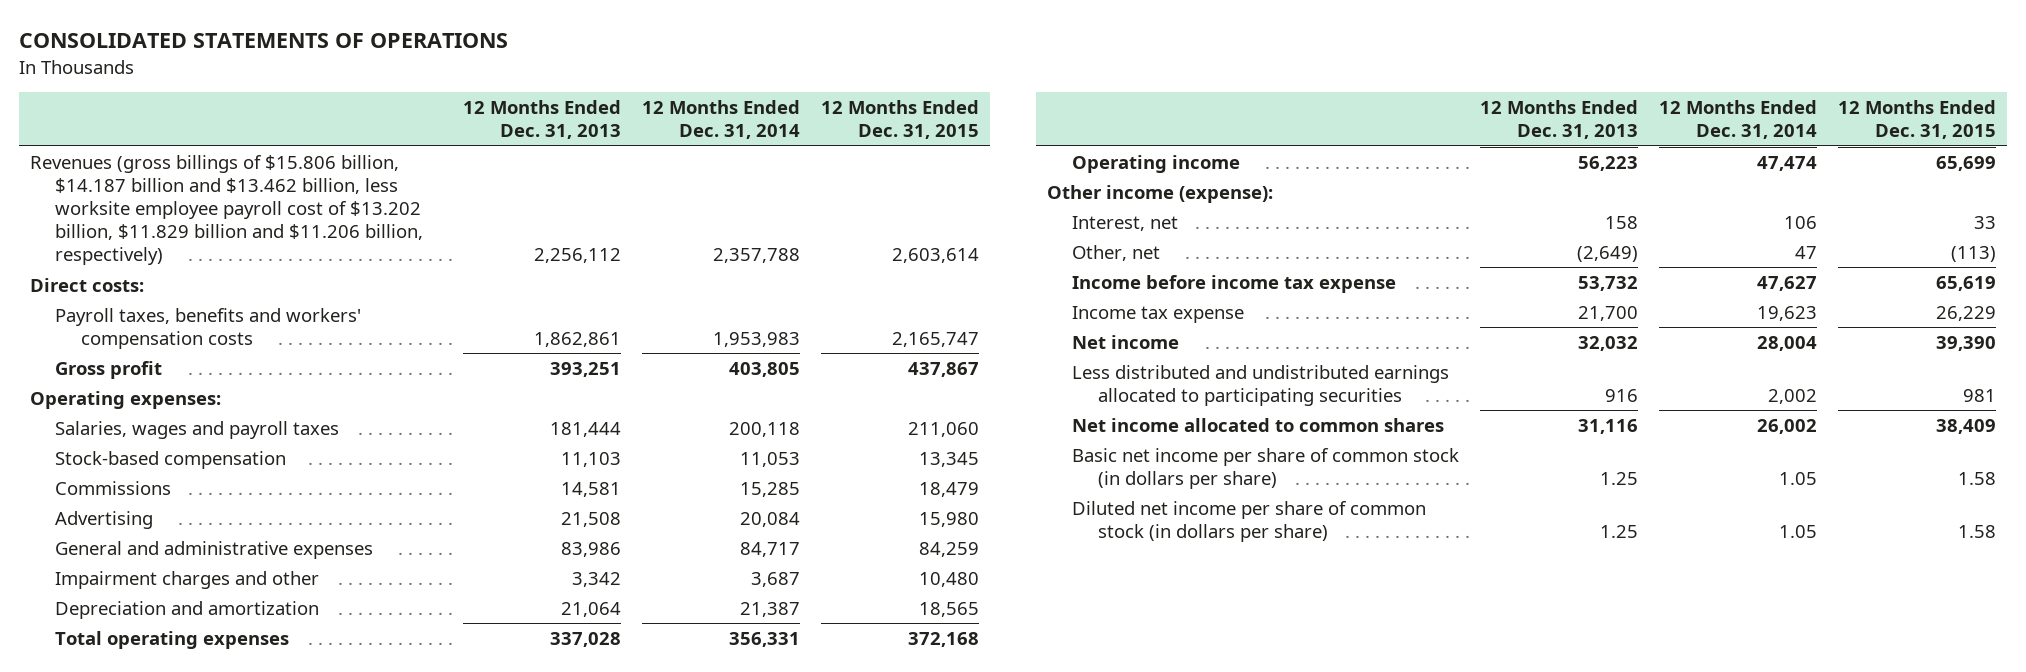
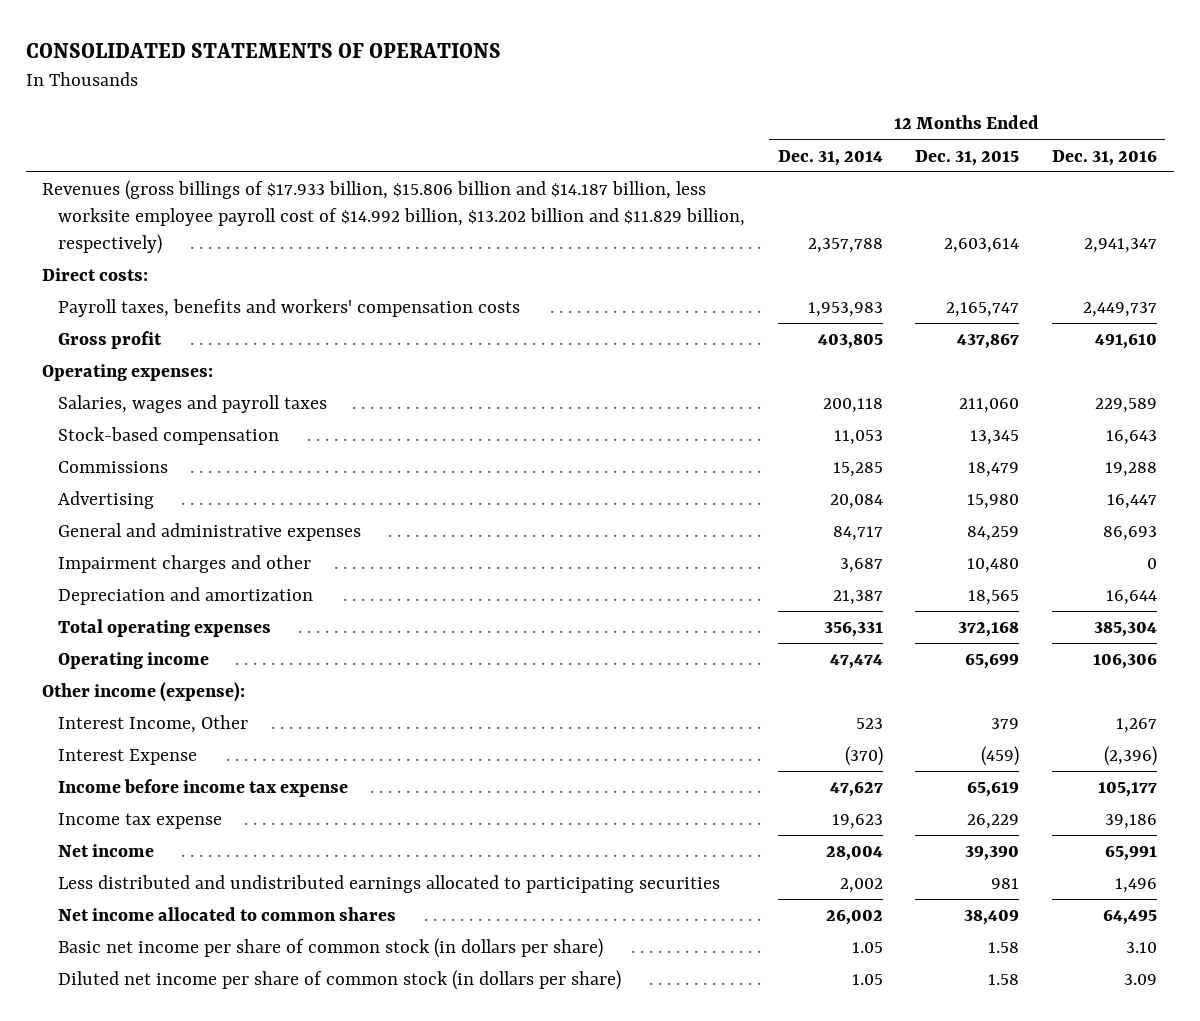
[463,100,622,140] 12 Months Ended Dec. 31, 2013 -> none
none -> [1052,149,1158,166] Dec. 31, 2016
[29,154,424,266] Revenues (gross billings of $15.806 billion, $14.187 billion and $13.462 billion, less worksite employee payroll cost of $13.202 billion, $11.829 billion and $11.206 billion, respectively) -> [42,180,745,254] Revenues (gross billings of $17.933 billion, $15.806 billion and $14.187 billion, less worksite employee payroll cost of $14.992 billion, $13.202 billion and $11.829 billion, respectively)
[1072,215,1179,231] Interest, net -> none
[1072,244,1161,261] Other, net -> none
none -> [57,715,248,734] Interest Income, Other
none -> [57,749,197,766] Interest Expense

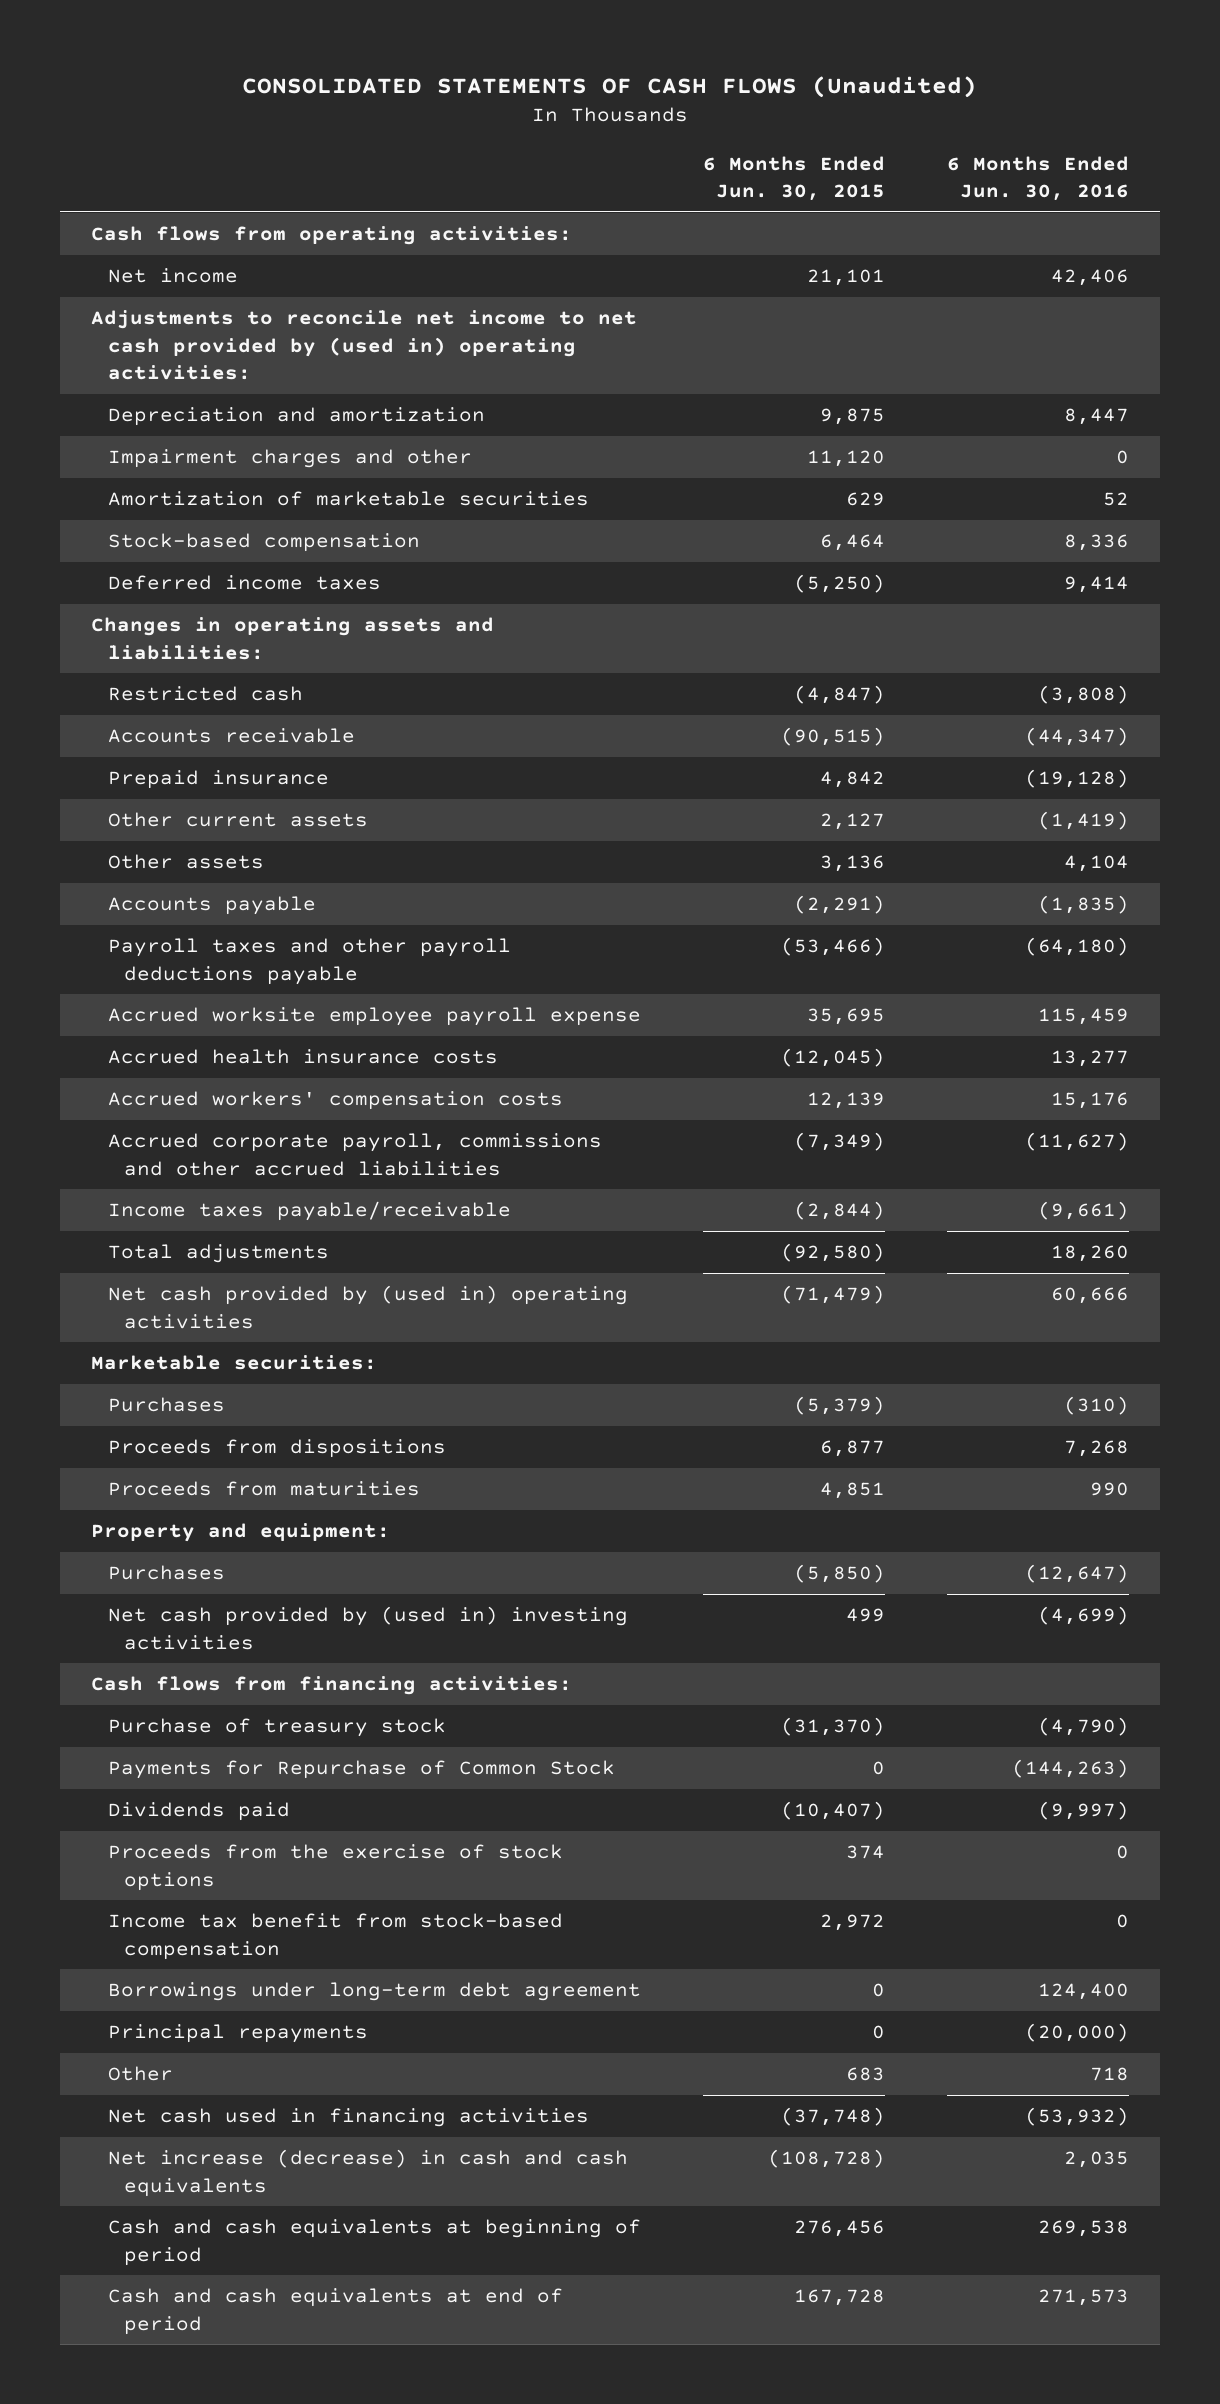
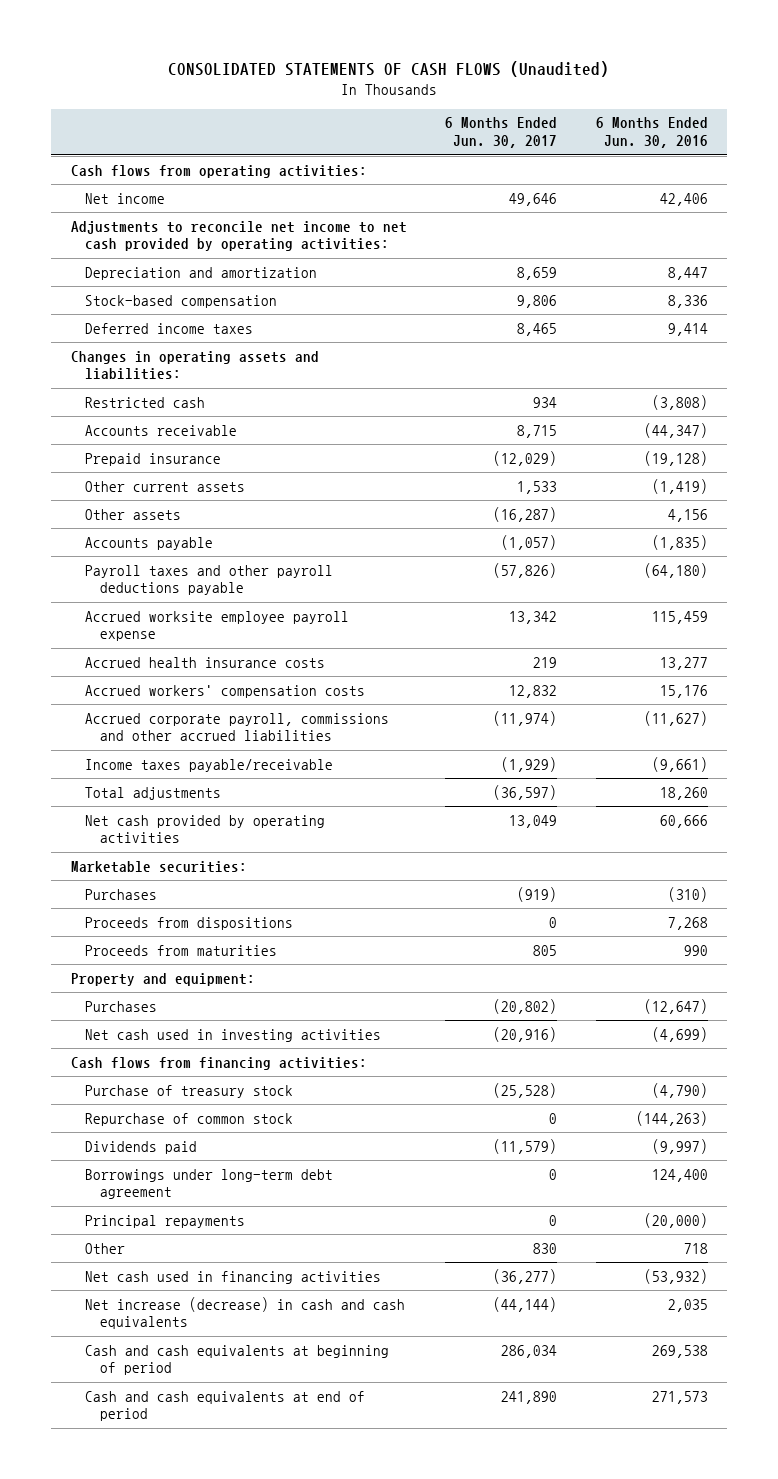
[702,155,885,202] 6 Months Ended Jun. 30, 2015 -> none
none -> [445,117,558,149] 6 Months Ended Jun. 30, 2017
[90,310,637,380] Adjustments to reconcile net income to net cash provided by (used in) operating activities: -> [70,220,407,252] Adjustments to reconcile net income to net cash provided by operating activities:
[107,449,472,469] Impairment charges and other -> none
[107,491,589,507] Amortization of marketable securities -> none
[1063,855,1129,873] 4,104 -> [667,508,708,522] 4,156
[107,1285,628,1329] Net cash provided by (used in) operating activities -> [85,814,326,844] Net cash provided by operating activities
[107,1606,628,1650] Net cash provided by (used in) investing activities -> [85,1028,382,1042] Net cash used in investing activities
[107,1760,615,1780] Payments for Repurchase of Common Stock -> [85,1112,294,1126] Repurchase of common stock
[107,1844,563,1891] Proceeds from the exercise of stock options -> none
[107,1913,563,1960] Income tax benefit from stock-based compensation -> none

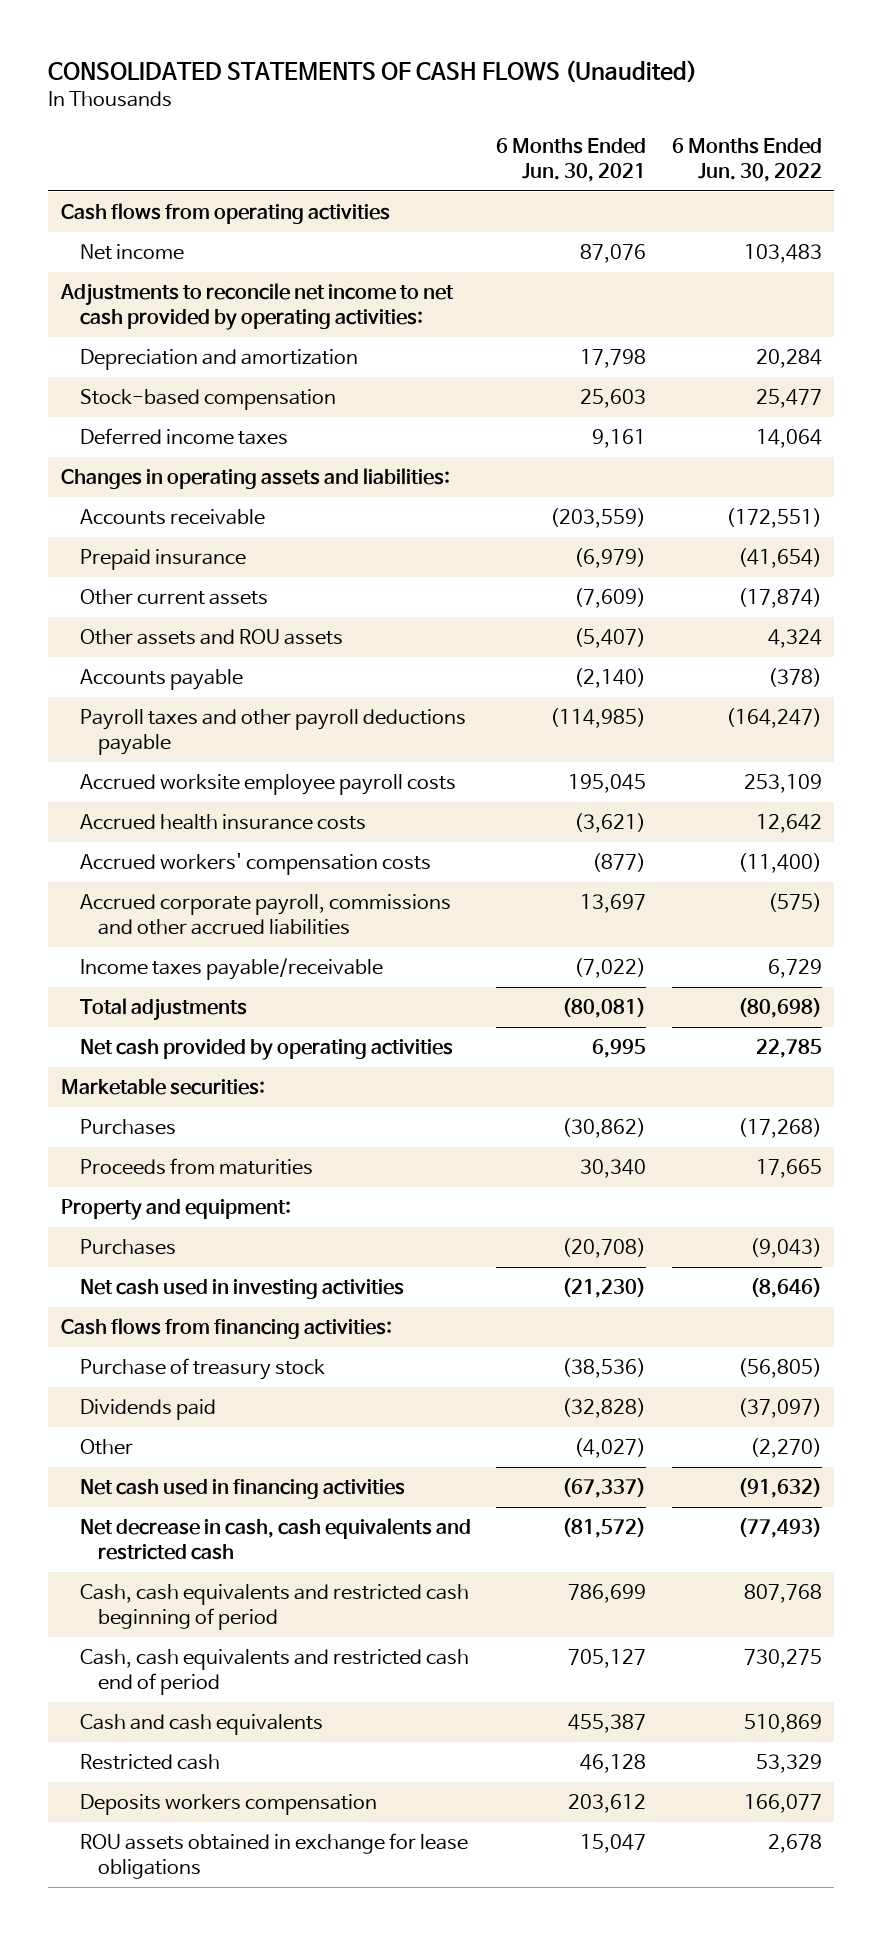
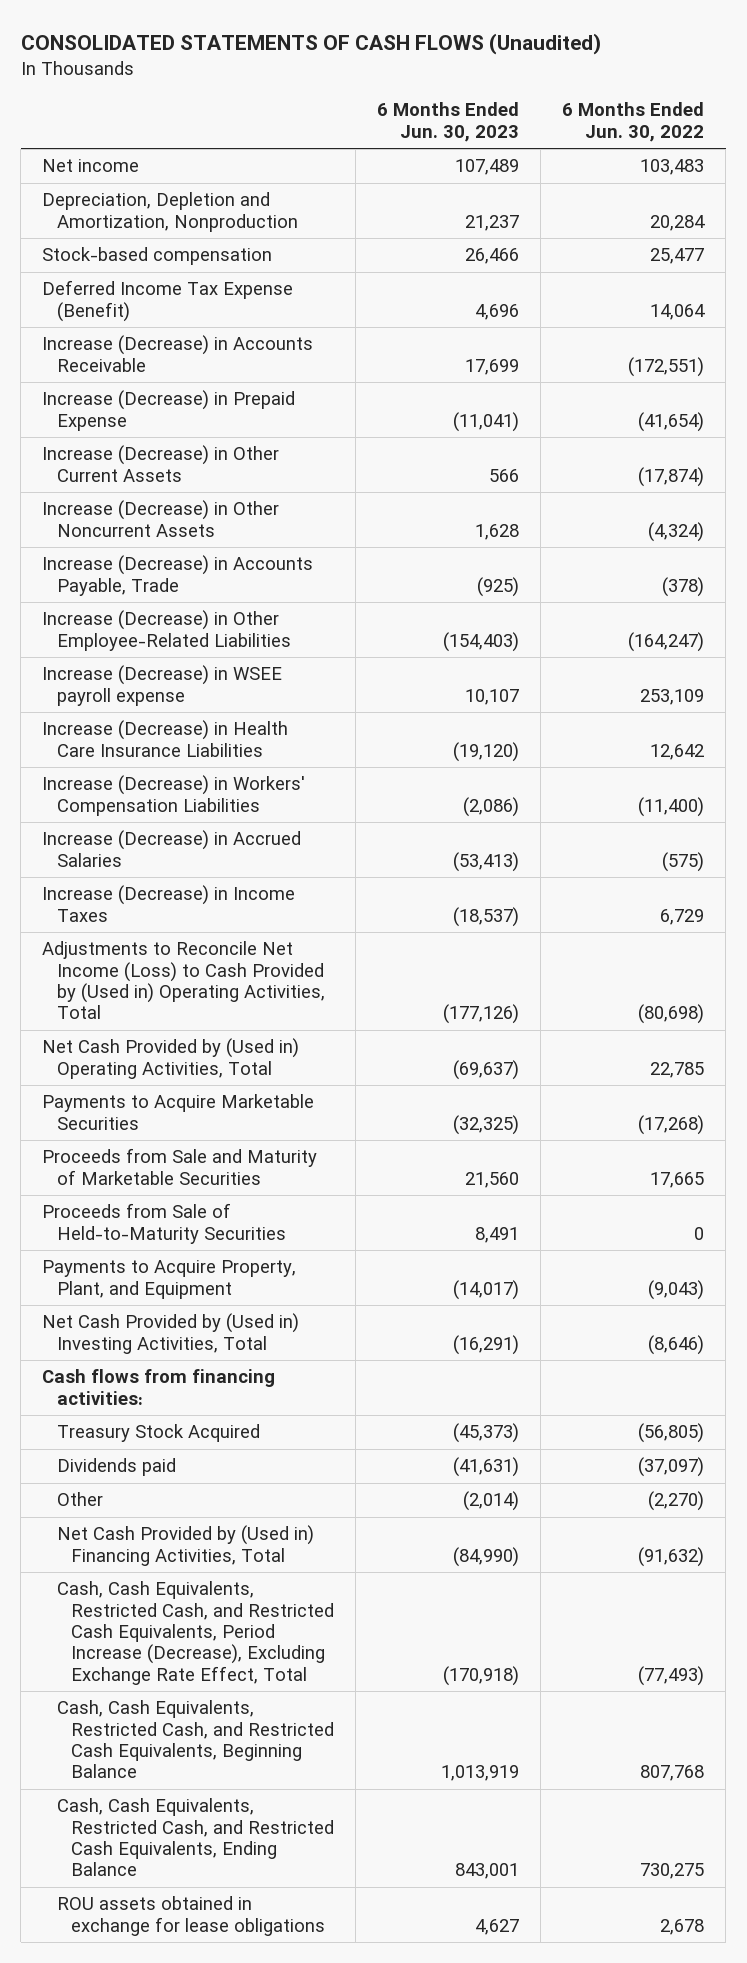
[496,138,647,182] 6 Months Ended Jun. 30, 2021 -> none
none -> [377,102,520,142] 6 Months Ended Jun. 30, 2023
[61,203,391,225] Cash flows from operating activities -> none
[60,283,455,330] Adjustments to reconcile net income to net cash provided by operating activities: -> none
[79,349,358,371] Depreciation and amortization -> [42,192,298,232] Depreciation, Depletion and Amortization, Nonproduction
[61,468,451,490] Changes in operating assets and liabilities: -> none
[61,1078,266,1096] Marketable securities: -> none
[61,1199,292,1221] Property and equipment: -> none
[79,428,288,446] Deferred income taxes -> [42,280,294,322] Deferred Income Tax Expense (Benefit)
[79,509,265,526] Accounts receivable -> [42,335,314,372] Increase (Decrease) in Accounts Receivable
[79,549,246,571] Prepaid insurance -> [42,390,296,431] Increase (Decrease) in Prepaid Expense
[79,589,268,606] Other current assets -> [42,445,280,482] Increase (Decrease) in Other Current Assets
[79,629,343,646] Other assets and ROU assets -> [42,500,280,537] Increase (Decrease) in Other Noncurrent Assets
[767,629,822,649] 4,324 -> [648,521,705,542] (4,324)
[79,669,243,691] Accounts payable -> [42,555,314,596] Increase (Decrease) in Accounts Payable, Trade
[79,709,466,755] Payroll taxes and other payroll deductions payable -> [42,610,291,651] Increase (Decrease) in Other Employee-Related Liabilities
[79,774,456,796] Accrued worksite employee payroll costs -> [42,665,283,706] Increase (Decrease) in WSEE payroll expense
[79,814,366,831] Accrued health insurance costs -> [42,720,289,757] Increase (Decrease) in Health Care Insurance Liabilities
[79,853,431,876] Accrued workers' compensation costs -> [42,775,306,816] Increase (Decrease) in Workers' Compensation Liabilities
[79,894,451,935] Accrued corporate payroll, commissions and other accrued liabilities -> [42,830,302,867] Increase (Decrease) in Accrued Salaries
[79,958,383,981] Income taxes payable/receivable -> [42,885,296,922] Increase (Decrease) in Income Taxes
[79,998,247,1022] Total adjustments -> [42,941,325,1020] Adjustments to Reconcile Net Income (Loss) to Cash Provided by (Used in) Operating Activities, Total
[79,1039,453,1061] Net cash provided by operating activities -> [42,1038,300,1079] Net Cash Provided by (Used in) Operating Activities, Total
[79,1119,176,1136] Purchases -> [42,1094,315,1130] Payments to Acquire Marketable Securities
[79,1158,313,1176] Proceeds from maturities -> [42,1148,318,1185] Proceeds from Sale and Maturity of Marketable Securities
none -> [42,1203,286,1244] Proceeds from Sale of Held-to-Maturity Securities
[79,1239,176,1256] Purchases -> [42,1260,297,1299] Payments to Acquire Property, Plant, and Equipment
[79,1279,404,1300] Net cash used in investing activities -> [42,1313,300,1354] Net Cash Provided by (Used in) Investing Activities, Total
[79,1358,325,1381] Purchase of treasury stock -> [56,1424,260,1443] Treasury Stock Acquired
[79,1714,323,1736] Cash and cash equivalents -> none
[79,1754,220,1771] Restricted cash -> none
[79,1794,377,1816] Deposits workers compensation -> none
[79,1479,405,1500] Net cash used in financing activities -> [56,1525,314,1566] Net Cash Provided by (Used in) Financing Activities, Total
[79,1518,471,1560] Net decrease in cash, cash equivalents and restricted cash -> [56,1581,335,1685] Cash, Cash Equivalents, Restricted Cash, and Restricted Cash Equivalents, Period Increase (Decrease), Excluding Exchange Rate Effect, Total
[79,1584,469,1630] Cash, cash equivalents and restricted cash beginning of period -> [56,1700,335,1779] Cash, Cash Equivalents, Restricted Cash, and Restricted Cash Equivalents, Beginning Balance
[79,1649,469,1695] Cash, cash equivalents and restricted cash end of period -> [56,1798,335,1877] Cash, Cash Equivalents, Restricted Cash, and Restricted Cash Equivalents, Ending Balance

